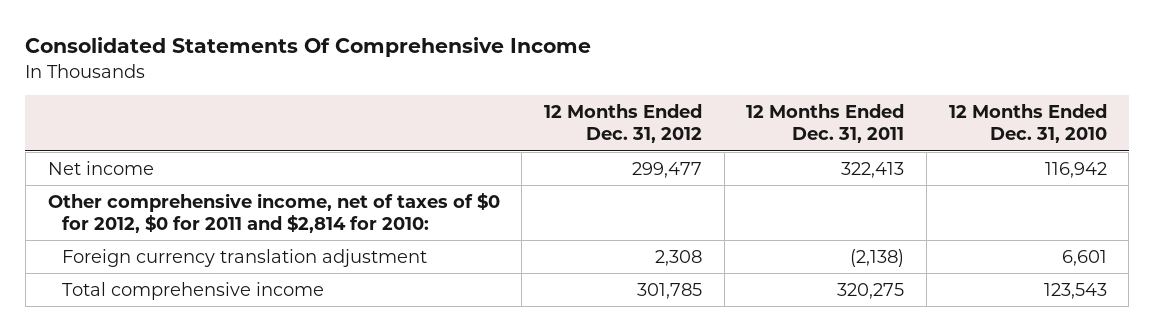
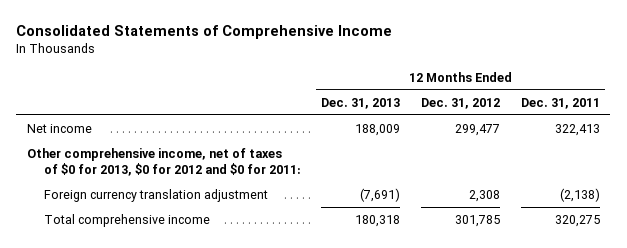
[25,37,592,58] Consolidated Statements Of Comprehensive Income -> [16,24,393,39] Consolidated Statements of Comprehensive Income
[948,104,1107,144] 12 Months Ended Dec. 31, 2010 -> none
none -> [321,97,401,109] Dec. 31, 2013
[47,192,500,233] Other comprehensive income, net of taxes of $0 for 2012, $0 for 2011 and $2,814 for 2010: -> [26,147,301,176] Other comprehensive income, net of taxes of $0 for 2013, $0 for 2012 and $0 for 2011:

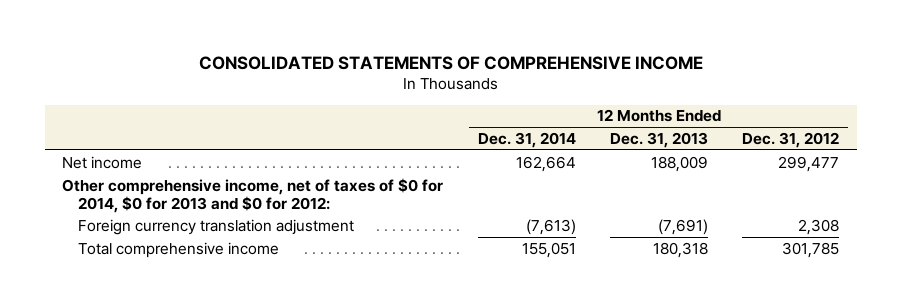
[16,24,393,39] Consolidated Statements of Comprehensive Income -> [198,55,703,70] CONSOLIDATED STATEMENTS OF COMPREHENSIVE INCOME
[520,97,600,109] Dec. 31, 2011 -> none
none -> [477,131,576,148] Dec. 31, 2014
[26,147,301,176] Other comprehensive income, net of taxes of $0 for 2013, $0 for 2012 and $0 for 2011: -> [62,177,444,213] Other comprehensive income, net of taxes of $0 for 2014, $0 for 2013 and $0 for 2012:

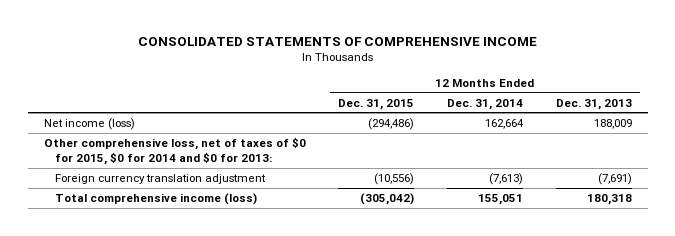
[742,131,840,148] Dec. 31, 2012 -> none
none -> [338,98,415,110] Dec. 31, 2015
[62,155,143,169] Net income -> [43,117,135,130] Net income (loss)
[62,177,444,213] Other comprehensive income, net of taxes of $0 for 2014, $0 for 2013 and $0 for 2012: -> [43,136,306,165] Other comprehensive loss, net of taxes of $0 for 2015, $0 for 2014 and $0 for 2013:
[78,241,280,258] Total comprehensive income -> [54,192,257,205] Total comprehensive income (loss)

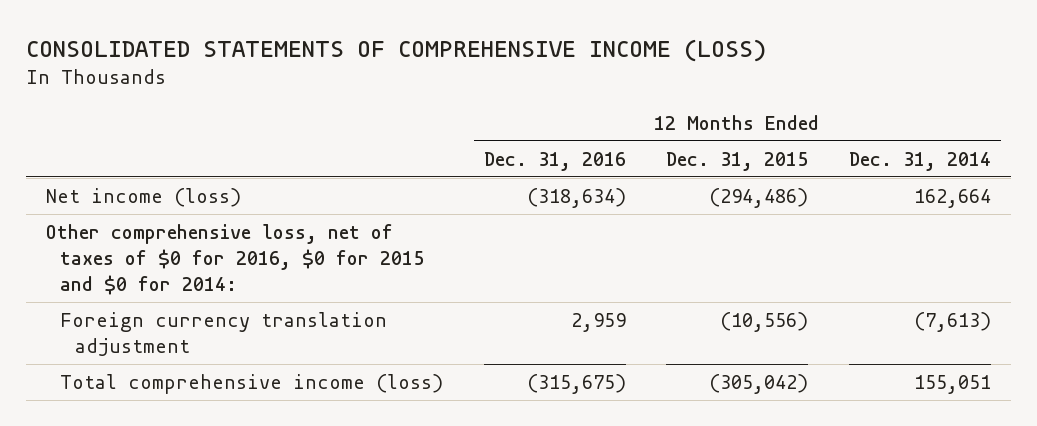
[137,36,537,46] CONSOLIDATED STATEMENTS OF COMPREHENSIVE INCOME -> [25,39,766,63] CONSOLIDATED STATEMENTS OF COMPREHENSIVE INCOME (LOSS)
[555,98,632,110] Dec. 31, 2013 -> none
none -> [483,151,626,171] Dec. 31, 2016
[43,136,306,165] Other comprehensive loss, net of taxes of $0 for 2015, $0 for 2014 and $0 for 2013: -> [45,224,425,296] Other comprehensive loss, net of taxes of $0 for 2016, $0 for 2015 and $0 for 2014:

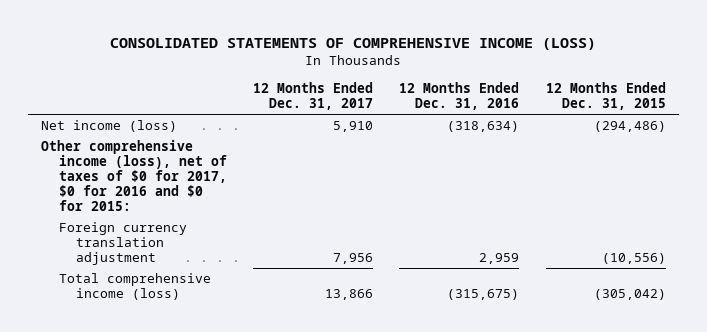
[848,151,991,171] Dec. 31, 2014 -> none
none -> [253,82,374,111] 12 Months Ended Dec. 31, 2017
[45,224,425,296] Other comprehensive loss, net of taxes of $0 for 2016, $0 for 2015 and $0 for 2014: -> [40,140,227,211] Other comprehensive income (loss), net of taxes of $0 for 2017, $0 for 2016 and $0 for 2015:

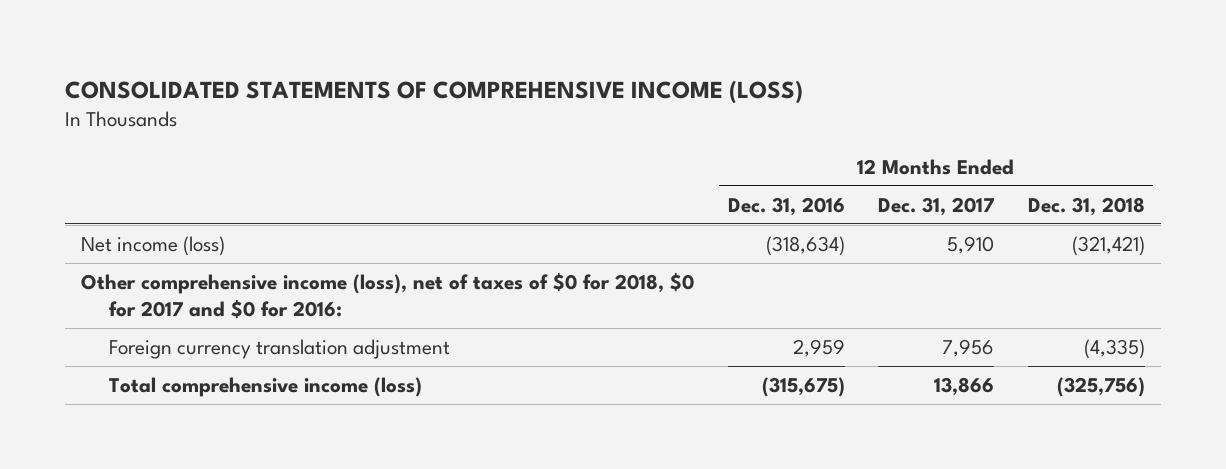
[545,82,666,111] 12 Months Ended Dec. 31, 2015 -> none
none -> [1027,196,1145,216] Dec. 31, 2018
[40,140,227,211] Other comprehensive income (loss), net of taxes of $0 for 2017, $0 for 2016 and $0 for 2015: -> [81,272,695,319] Other comprehensive income (loss), net of taxes of $0 for 2018, $0 for 2017 and $0 for 2016:

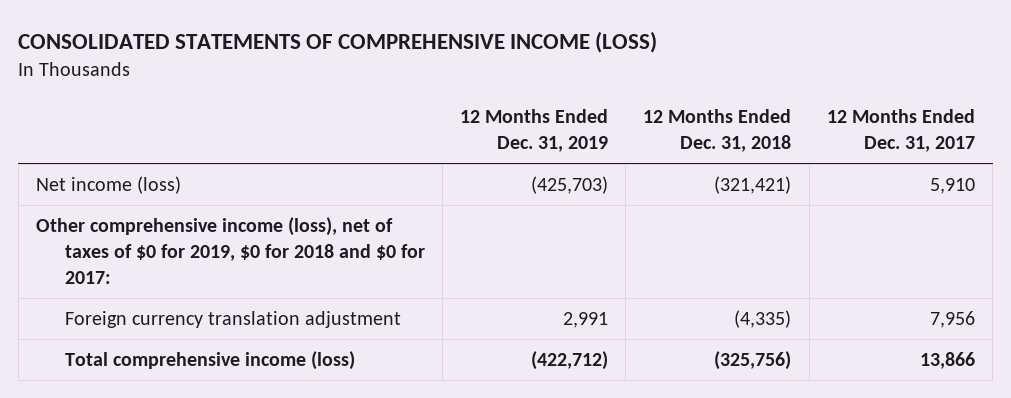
[727,196,845,216] Dec. 31, 2016 -> none
none -> [460,109,609,153] 12 Months Ended Dec. 31, 2019
[81,272,695,319] Other comprehensive income (loss), net of taxes of $0 for 2018, $0 for 2017 and $0 for 2016: -> [36,216,425,284] Other comprehensive income (loss), net of taxes of $0 for 2019, $0 for 2018 and $0 for 2017:

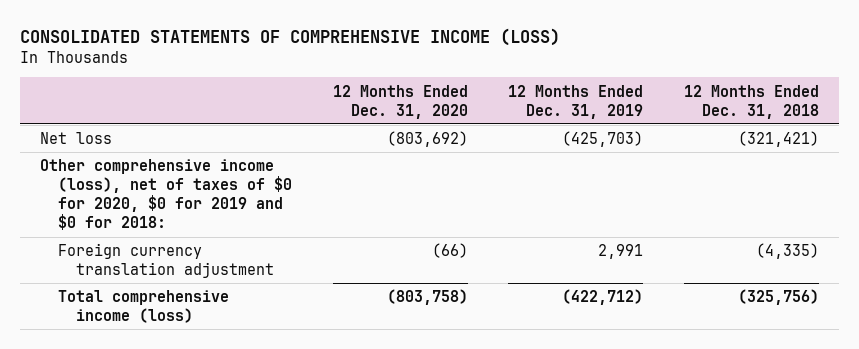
[826,109,975,153] 12 Months Ended Dec. 31, 2017 -> none
none -> [332,84,468,119] 12 Months Ended Dec. 31, 2020
[36,175,182,194] Net income (loss) -> [40,132,113,145] Net loss
[36,216,425,284] Other comprehensive income (loss), net of taxes of $0 for 2019, $0 for 2018 and $0 for 2017: -> [40,159,293,231] Other comprehensive income (loss), net of taxes of $0 for 2020, $0 for 2019 and $0 for 2018:

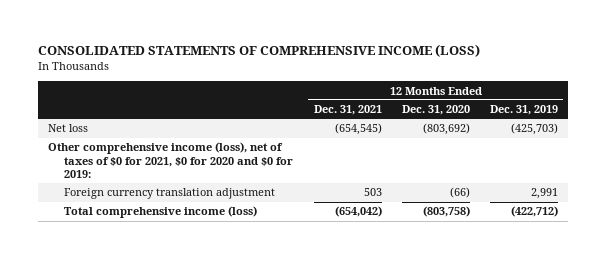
[683,84,819,119] 12 Months Ended Dec. 31, 2018 -> none
none -> [313,105,382,116] Dec. 31, 2021
[40,159,293,231] Other comprehensive income (loss), net of taxes of $0 for 2020, $0 for 2019 and $0 for 2018: -> [47,142,294,178] Other comprehensive income (loss), net of taxes of $0 for 2021, $0 for 2020 and $0 for 2019:

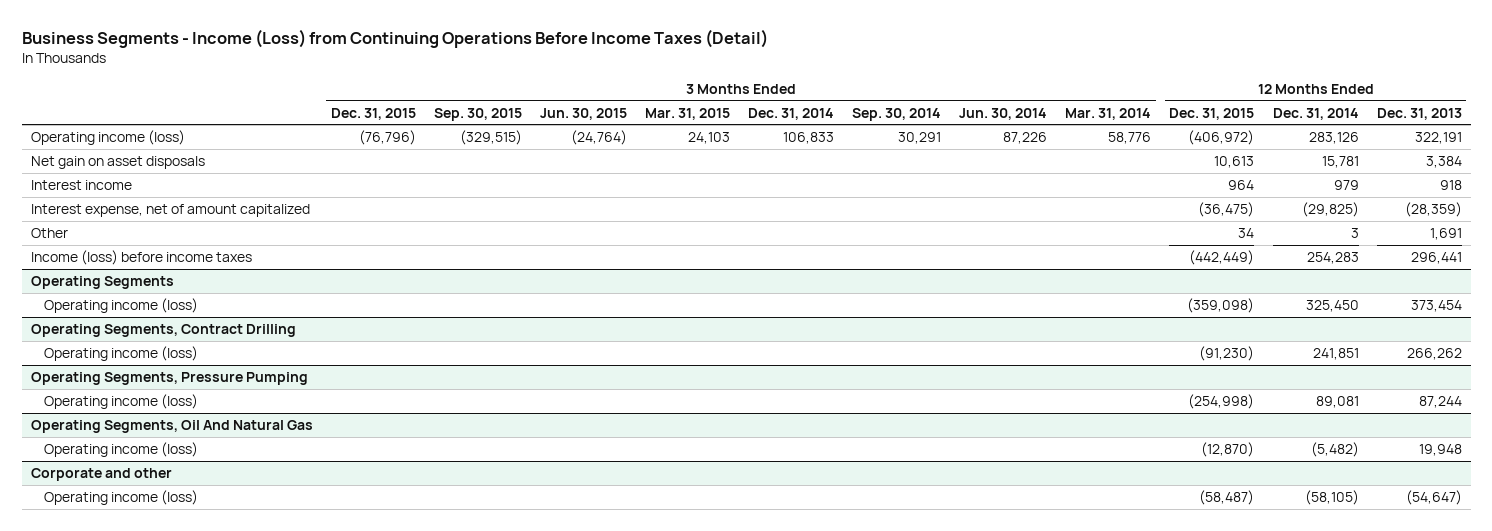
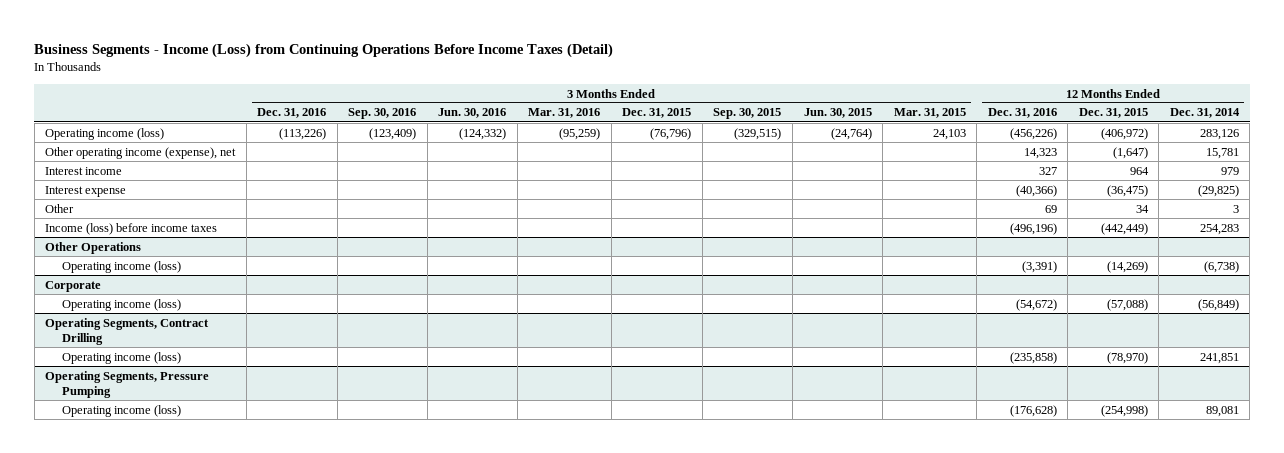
[748,107,835,120] Dec. 31, 2014 -> none
[852,107,942,121] Sep. 30, 2014 -> none
[959,107,1048,120] Jun. 30, 2014 -> none
[1065,107,1152,120] Mar. 31, 2014 -> none
[1376,107,1462,120] Dec. 31, 2013 -> none
none -> [257,108,327,119] Dec. 31, 2016
none -> [348,108,417,120] Sep. 30, 2016
none -> [438,108,507,119] Jun. 30, 2016
none -> [528,108,601,119] Mar. 31, 2016
none -> [987,108,1057,119] Dec. 31, 2016
[30,156,205,170] Net gain on asset disposals -> none
none -> [45,146,237,159] Other operating income (expense), net
[30,204,310,218] Interest expense, net of amount capitalized -> [45,185,127,197] Interest expense
[30,276,174,290] Operating Segments -> none
none -> [45,241,142,254] Other Operations
[1187,298,1255,314] (359,098) -> [1106,260,1148,273] (14,269)
[1305,300,1359,313] 325,450 -> [1203,260,1239,273] (6,738)
none -> [45,280,102,292] Corporate
none -> [62,298,182,311] Operating income (loss)
[1199,346,1255,362] (91,230) -> [1106,351,1148,364] (78,970)
[30,420,313,434] Operating Segments, Oil And Natural Gas -> none
[44,442,199,458] Operating income (loss) -> none
[30,468,172,482] Corporate and other -> none
[44,490,199,506] Operating income (loss) -> none

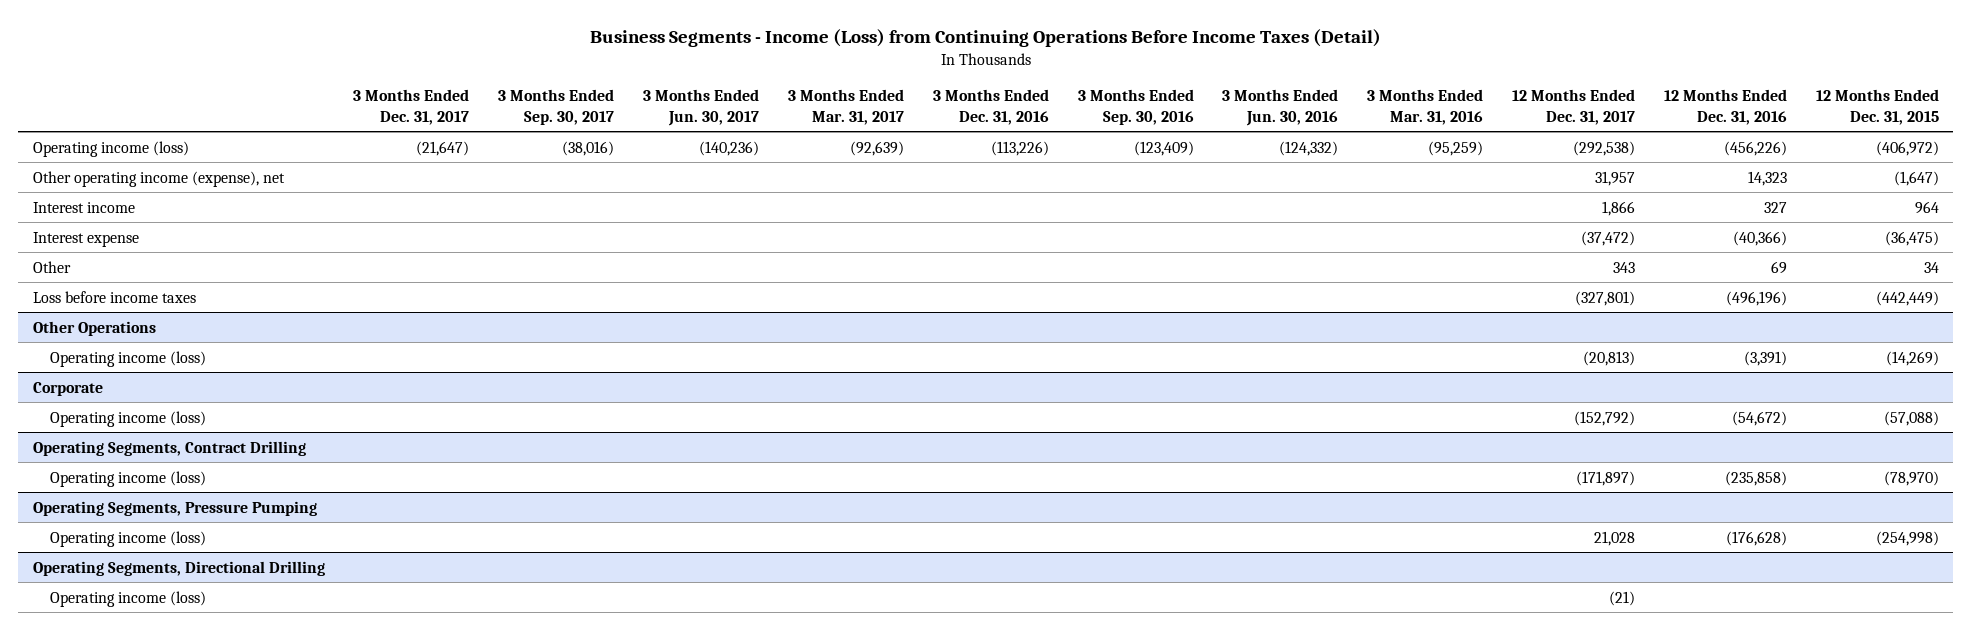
[622,108,692,119] Dec. 31, 2015 -> none
[713,108,782,120] Sep. 30, 2015 -> none
[803,108,872,119] Jun. 30, 2015 -> none
[893,108,966,119] Mar. 31, 2015 -> none
[1169,108,1240,119] Dec. 31, 2014 -> none
none -> [353,89,470,125] 3 Months Ended Dec. 31, 2017
none -> [498,89,615,125] 3 Months Ended Sep. 30, 2017
none -> [643,89,760,126] 3 Months Ended Jun. 30, 2017
none -> [787,89,904,125] 3 Months Ended Mar. 31, 2017
none -> [1511,89,1635,125] 12 Months Ended Dec. 31, 2017
[45,222,218,235] Income (loss) before income taxes -> [32,290,196,303] Loss before income taxes
none -> [32,560,325,576] Operating Segments, Directional Drilling
none -> [49,590,206,607] Operating income (loss)

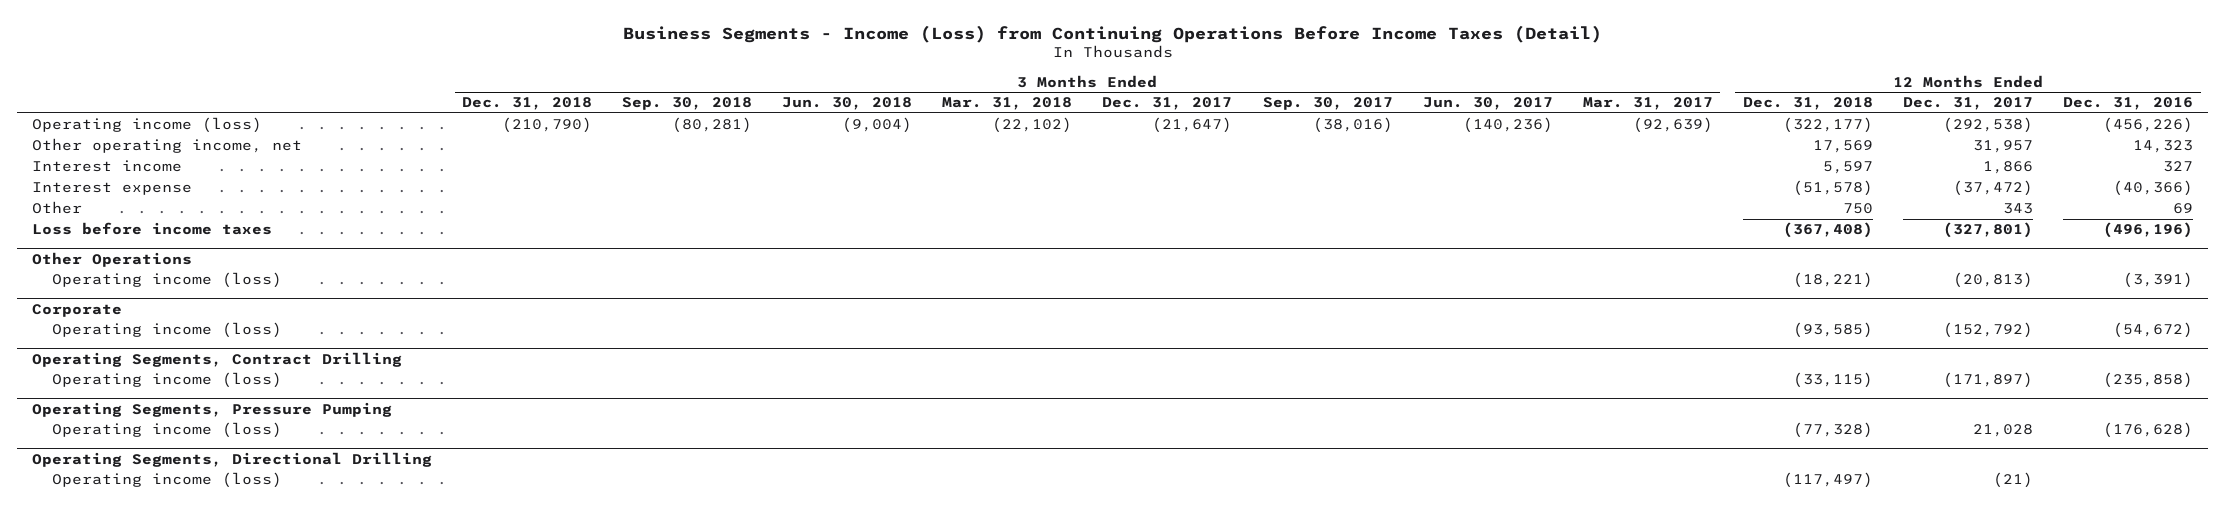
[932,89,1049,125] 3 Months Ended Dec. 31, 2016 -> none
[1077,89,1194,125] 3 Months Ended Sep. 30, 2016 -> none
[1222,89,1339,126] 3 Months Ended Jun. 30, 2016 -> none
[1367,89,1484,125] 3 Months Ended Mar. 31, 2016 -> none
[1815,89,1939,125] 12 Months Ended Dec. 31, 2015 -> none
none -> [462,97,593,111] Dec. 31, 2018
none -> [622,97,753,111] Sep. 30, 2018
none -> [782,97,913,111] Jun. 30, 2018
none -> [942,97,1073,111] Mar. 31, 2018
none -> [1742,97,1873,111] Dec. 31, 2018
[32,170,285,187] Other operating income (expense), net -> [32,138,303,154] Other operating income, net

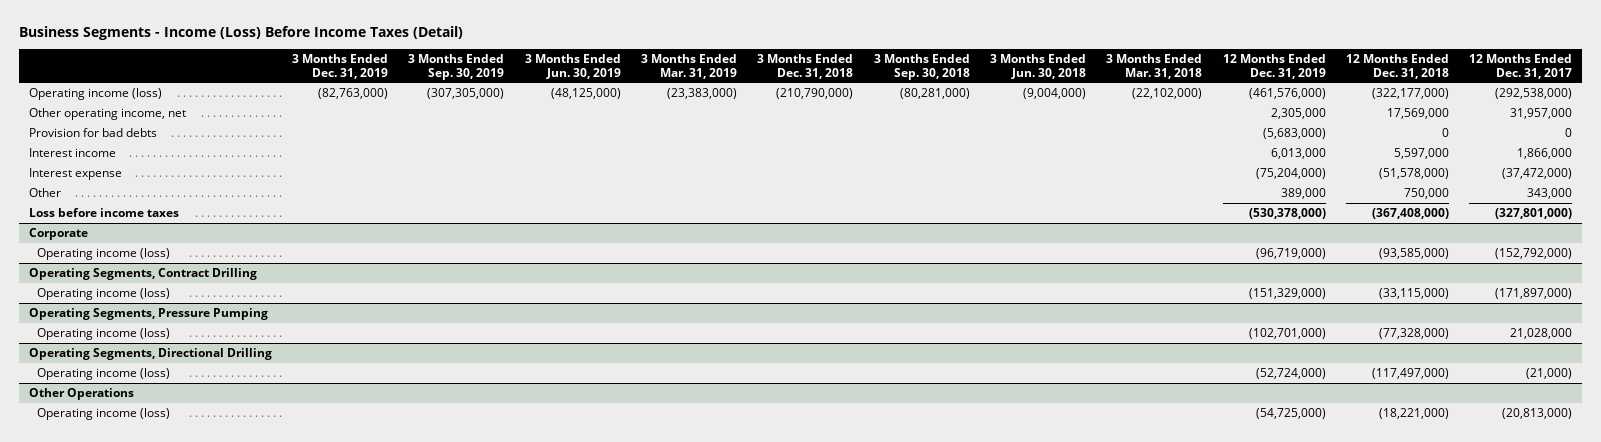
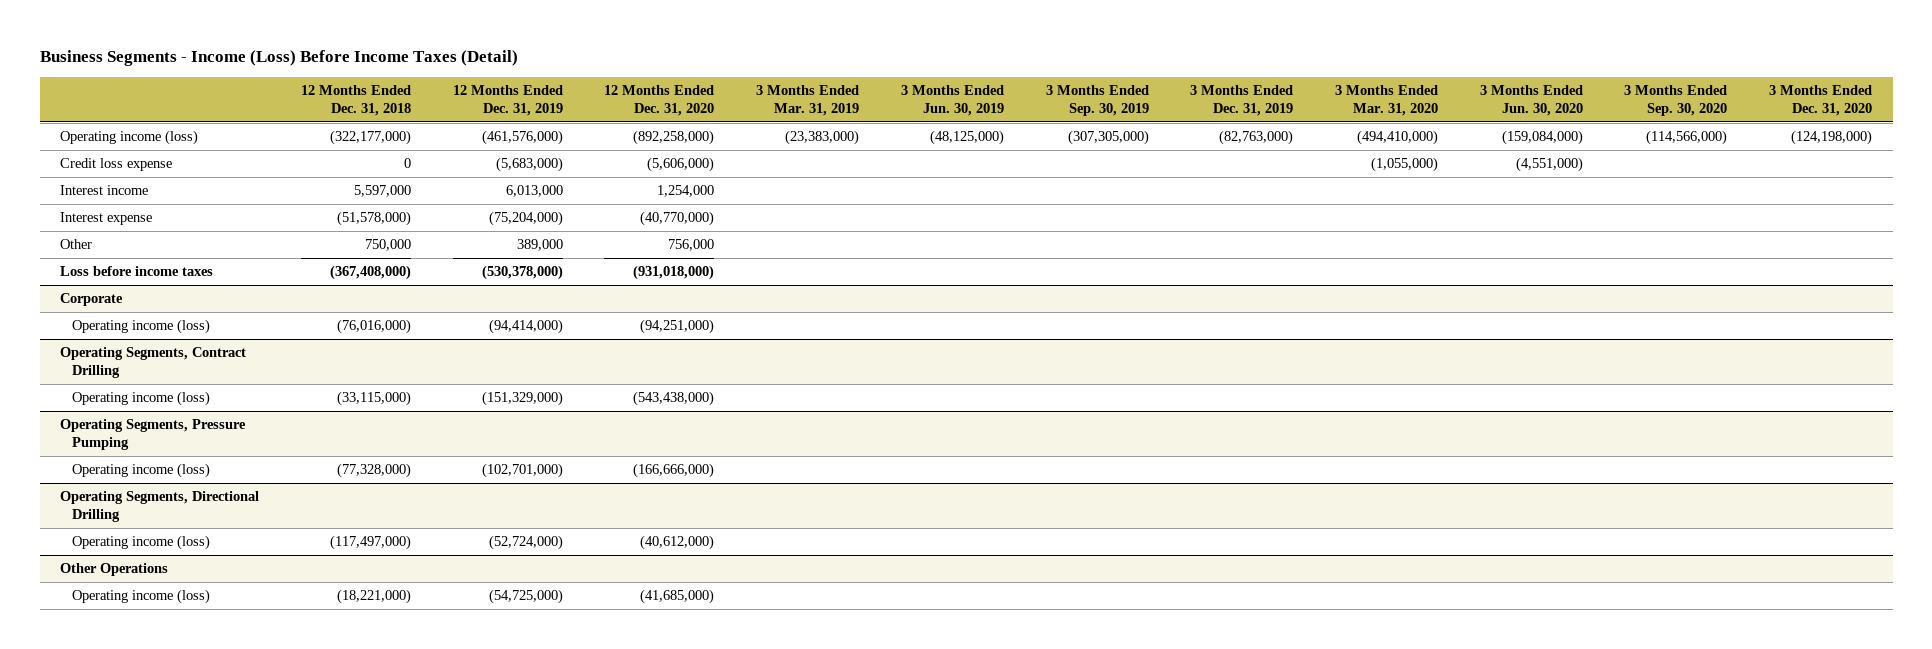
[757,53,854,79] 3 Months Ended Dec. 31, 2018 -> none
[873,53,970,80] 3 Months Ended Sep. 30, 2018 -> none
[989,53,1086,79] 3 Months Ended Jun. 30, 2018 -> none
[1106,53,1203,79] 3 Months Ended Mar. 31, 2018 -> none
[1469,53,1573,79] 12 Months Ended Dec. 31, 2017 -> none
none -> [604,84,715,116] 12 Months Ended Dec. 31, 2020
none -> [1335,84,1439,116] 3 Months Ended Mar. 31, 2020
none -> [1479,84,1583,116] 3 Months Ended Jun. 30, 2020
none -> [1624,84,1728,116] 3 Months Ended Sep. 30, 2020
none -> [1769,84,1873,116] 3 Months Ended Dec. 31, 2020
[28,107,186,120] Other operating income, net -> none
[28,127,157,137] Provision for bad debts -> [60,158,173,172] Credit loss expense
[1255,247,1326,259] (96,719,000) -> [488,319,563,335] (94,414,000)
[1378,247,1449,259] (93,585,000) -> [337,319,412,335] (76,016,000)

